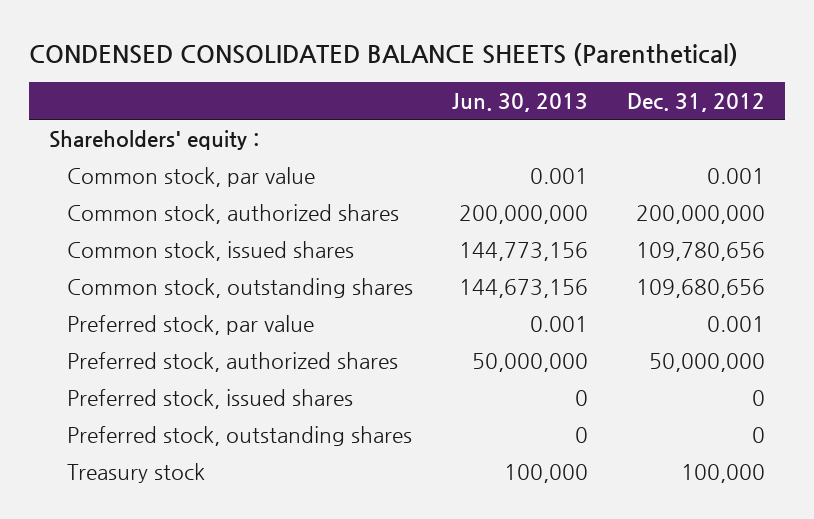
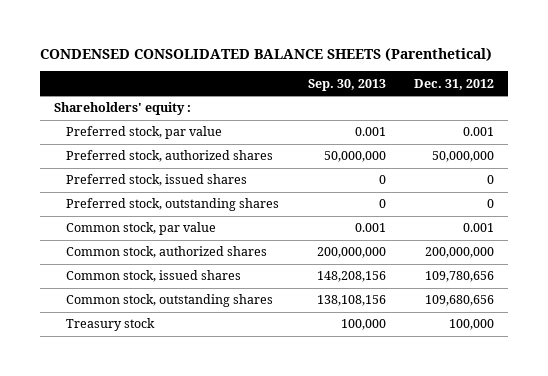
[452,93,589,113] Jun. 30, 2013 -> none
none -> [307,78,386,91] Sep. 30, 2013
[67,166,316,187] Common stock, par value -> [66,222,217,236] Common stock, par value
[67,203,400,224] Common stock, authorized shares -> [66,246,268,259] Common stock, authorized shares
[67,240,355,261] Common stock, issued shares -> [66,270,242,283] Common stock, issued shares
[67,277,414,298] Common stock, outstanding shares -> [66,294,274,308] Common stock, outstanding shares

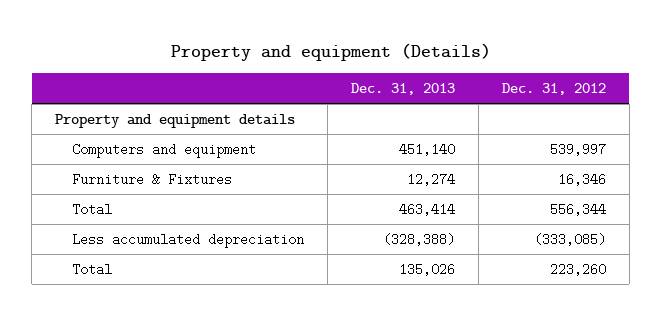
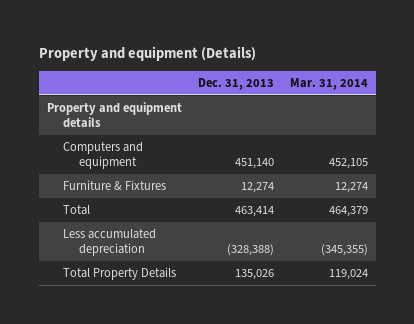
[501,83,606,96] Dec. 31, 2012 -> none
none -> [289,78,368,91] Mar. 31, 2014
[71,263,112,277] Total -> [62,267,176,281] Total Property Details

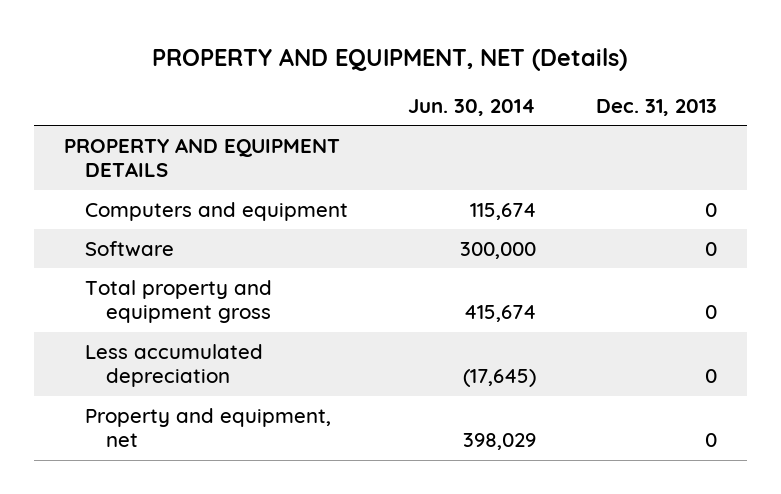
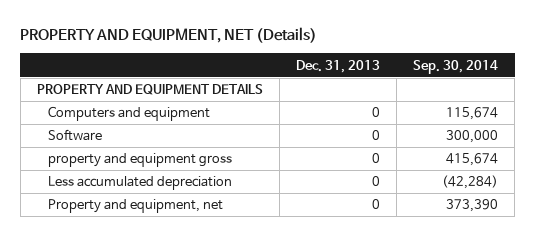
[408,99,537,117] Jun. 30, 2014 -> none
none -> [413,59,499,74] Sep. 30, 2014
[85,279,273,324] Total property and equipment gross -> [47,153,232,168] property and equipment gross

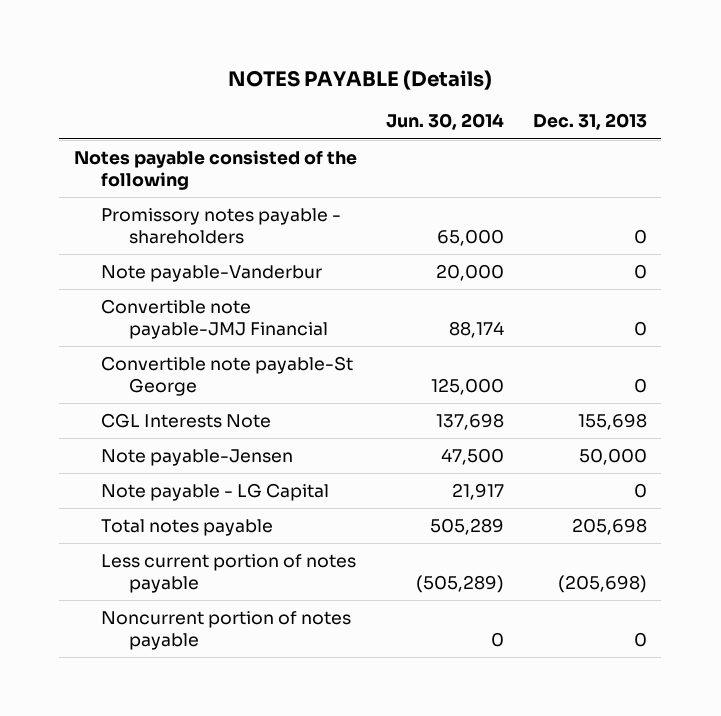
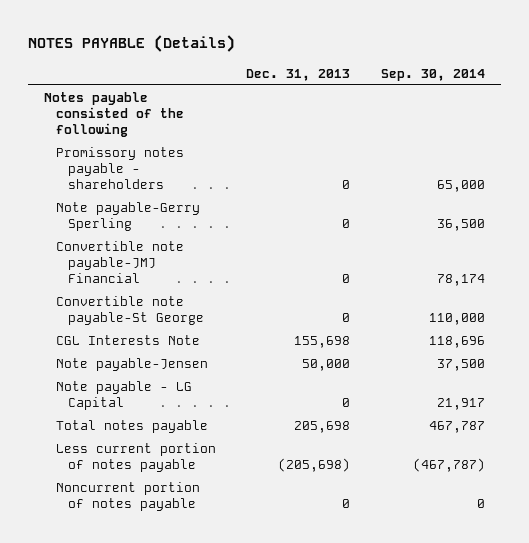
[385,113,504,131] Jun. 30, 2014 -> none
none -> [381,68,486,81] Sep. 30, 2014
[101,264,323,282] Note payable-Vanderbur -> none
none -> [55,202,200,232] Note payable-Gerry Sperling

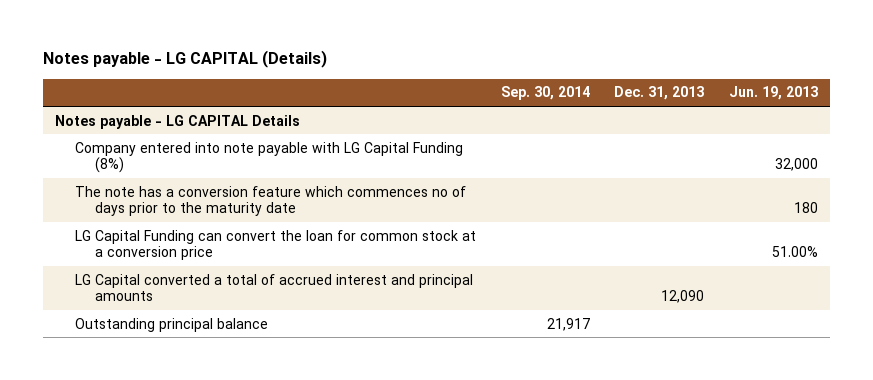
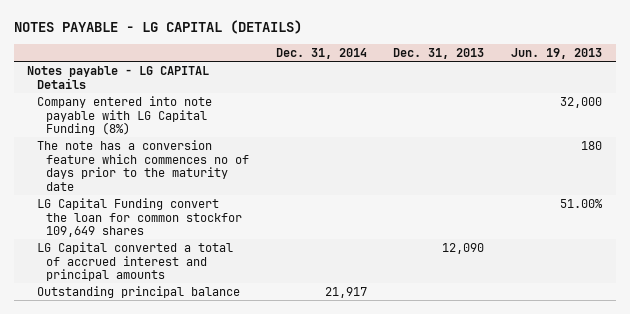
[42,50,327,69] Notes payable - LG CAPITAL (Details) -> [13,20,302,35] NOTES PAYABLE - LG CAPITAL (DETAILS)
[500,86,590,101] Sep. 30, 2014 -> none
none -> [275,48,367,60] Dec. 31, 2014
[75,229,477,261] LG Capital Funding can convert the loan for common stock at a conversion price -> none
none -> [36,197,242,238] LG Capital Funding convert the loan for common stockfor 109,649 shares

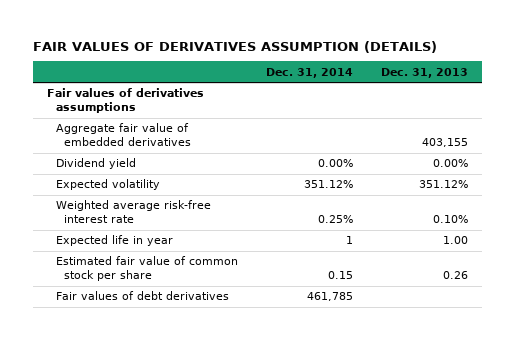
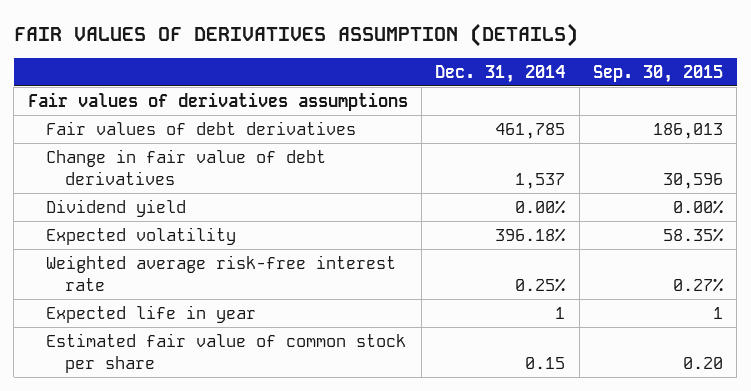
[380,67,468,78] Dec. 31, 2013 -> none
none -> [592,64,723,83] Sep. 30, 2015
[55,123,192,147] Aggregate fair value of embedded derivatives -> none
[55,291,229,301] Fair values of debt derivatives -> [46,120,357,135] Fair values of debt derivatives
none -> [46,148,327,186] Change in fair value of debt derivatives
[303,180,353,189] 351.12% -> [495,227,567,242] 396.18%

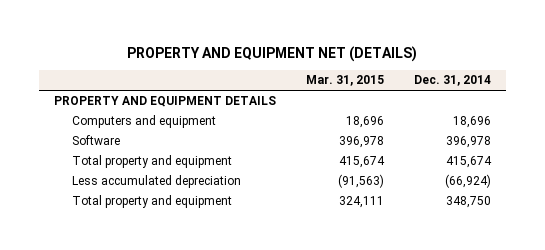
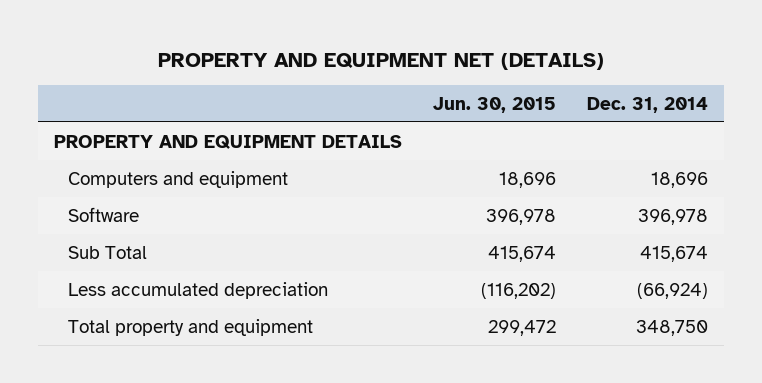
[305,75,384,87] Mar. 31, 2015 -> none
none -> [432,96,556,113] Jun. 30, 2015
[71,155,232,169] Total property and equipment -> [67,245,147,259] Sub Total

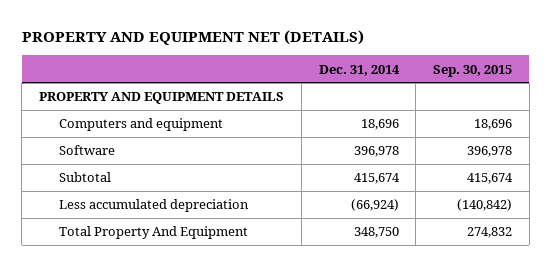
[432,96,556,113] Jun. 30, 2015 -> none
none -> [433,64,513,77] Sep. 30, 2015
[67,245,147,259] Sub Total -> [58,172,111,183] Subtotal
[67,318,313,336] Total property and equipment -> [58,226,248,240] Total Property And Equipment

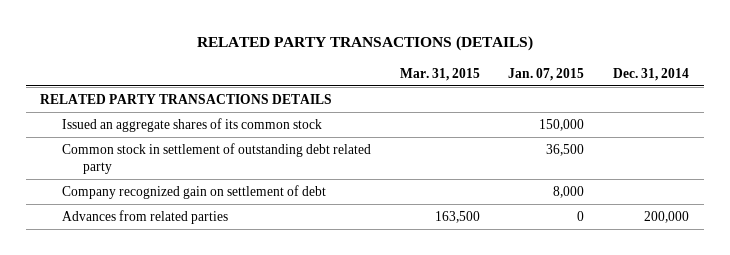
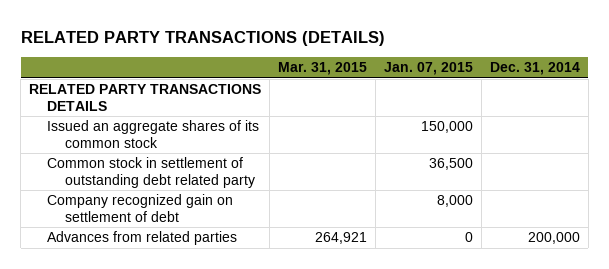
[434,211,480,224] 163,500 -> [315,232,368,245] 264,921

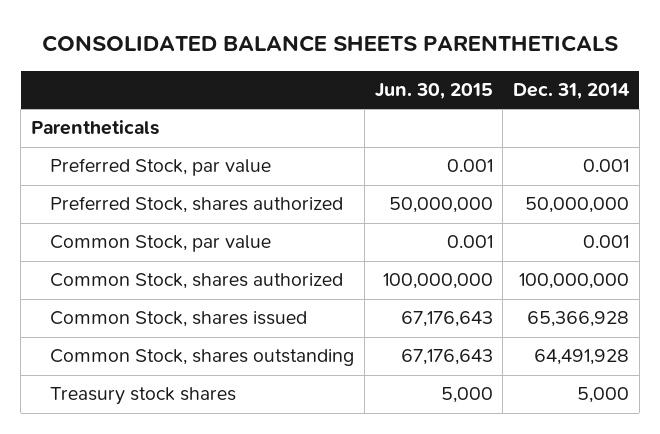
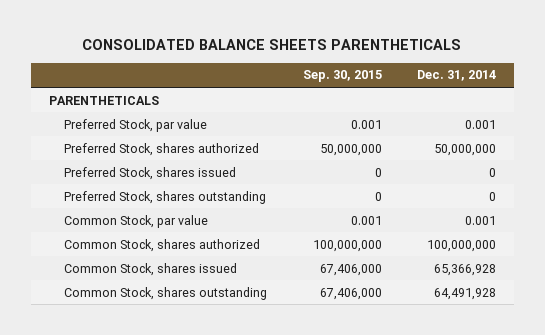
[374,83,493,100] Jun. 30, 2015 -> none
none -> [302,70,382,83] Sep. 30, 2015
[30,120,159,136] Parentheticals -> [48,95,159,105] PARENTHETICALS
none -> [64,166,237,180] Preferred Stock, shares issued
none -> [64,190,267,204] Preferred Stock, shares outstanding
[50,387,237,406] Treasury stock shares -> none

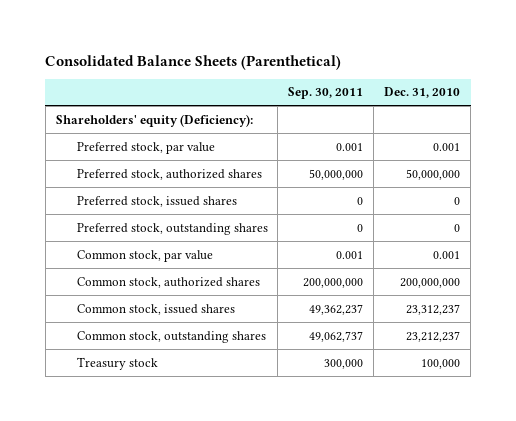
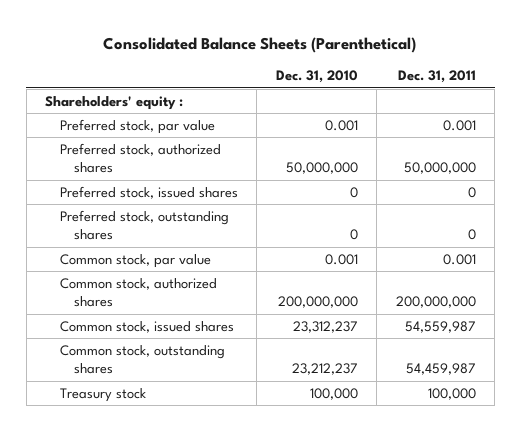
[288,87,364,100] Sep. 30, 2011 -> none
none -> [397,70,476,84] Dec. 31, 2011
[55,113,253,127] Shareholders' equity (Deficiency): -> [45,95,184,110] Shareholders' equity :

